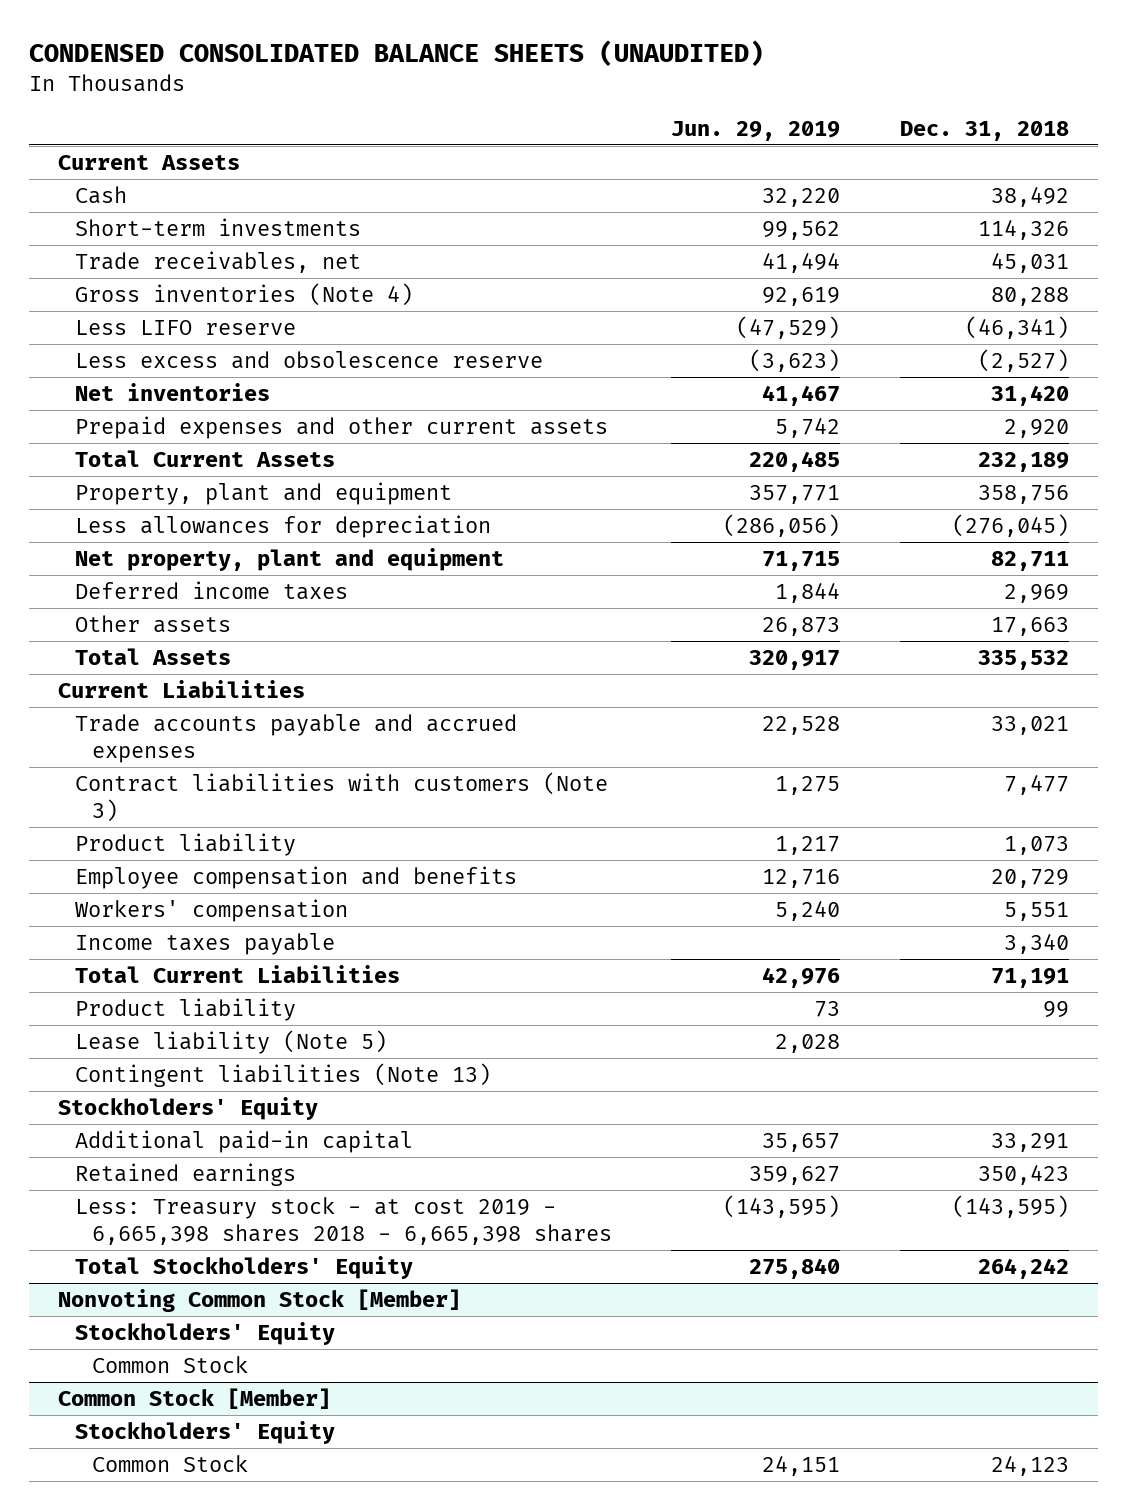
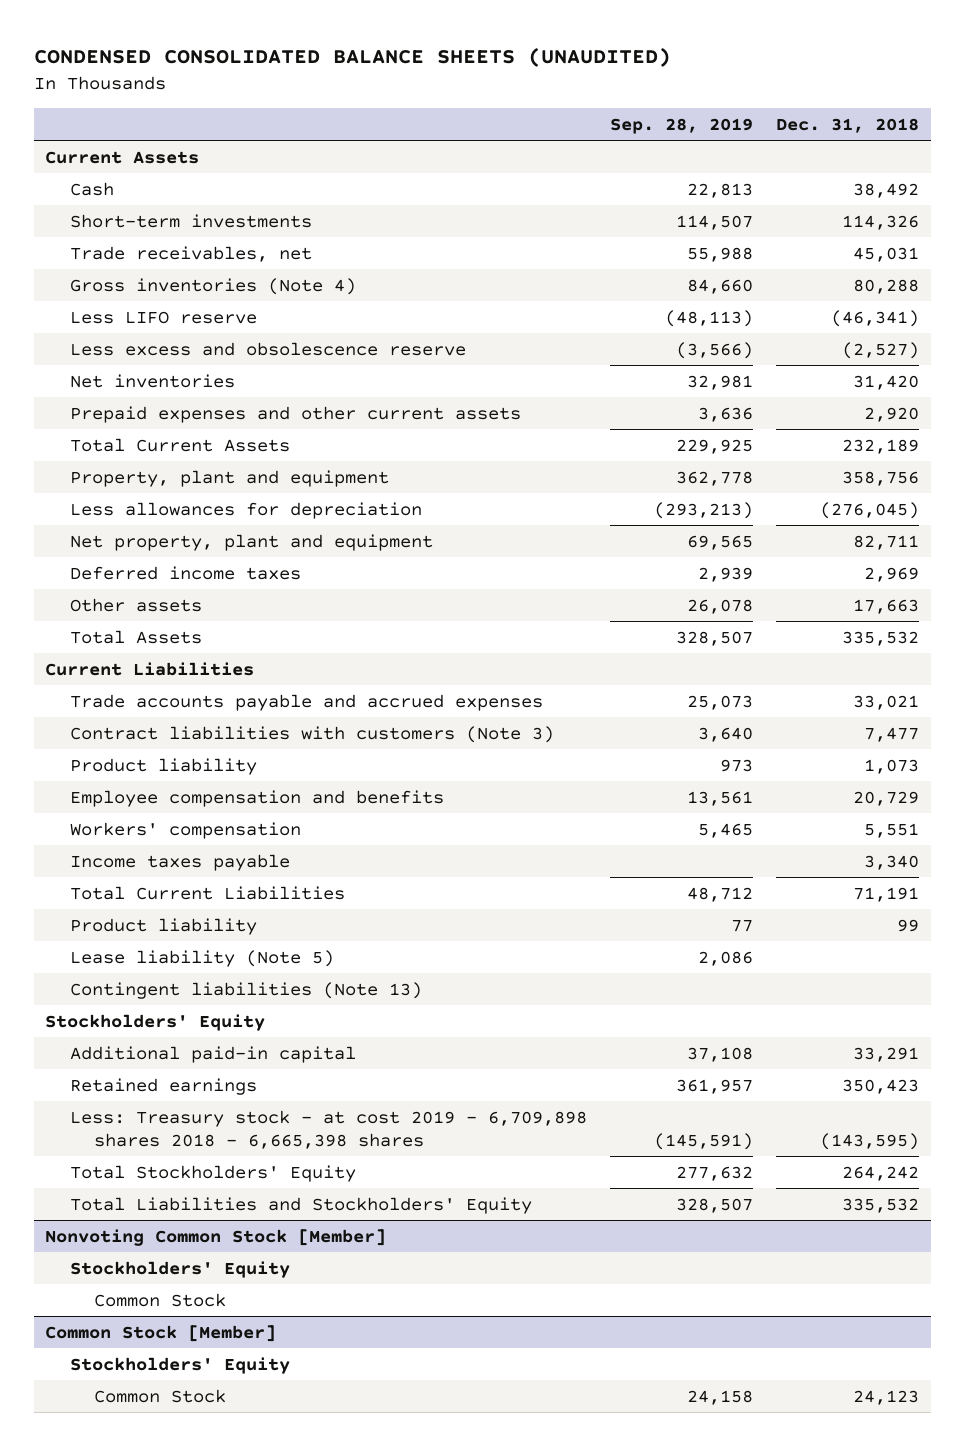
[671,120,841,141] Jun. 29, 2019 -> none
none -> [609,117,753,134] Sep. 28, 2019
[74,1196,612,1245] Less: Treasury stock - at cost 2019 - 6,665,398 shares 2018 - 6,665,398 shares -> [69,1109,587,1149] Less: Treasury stock - at cost 2019 - 6,709,898 shares 2018 - 6,665,398 shares
none -> [69,1196,532,1214] Total Liabilities and Stockholders' Equity

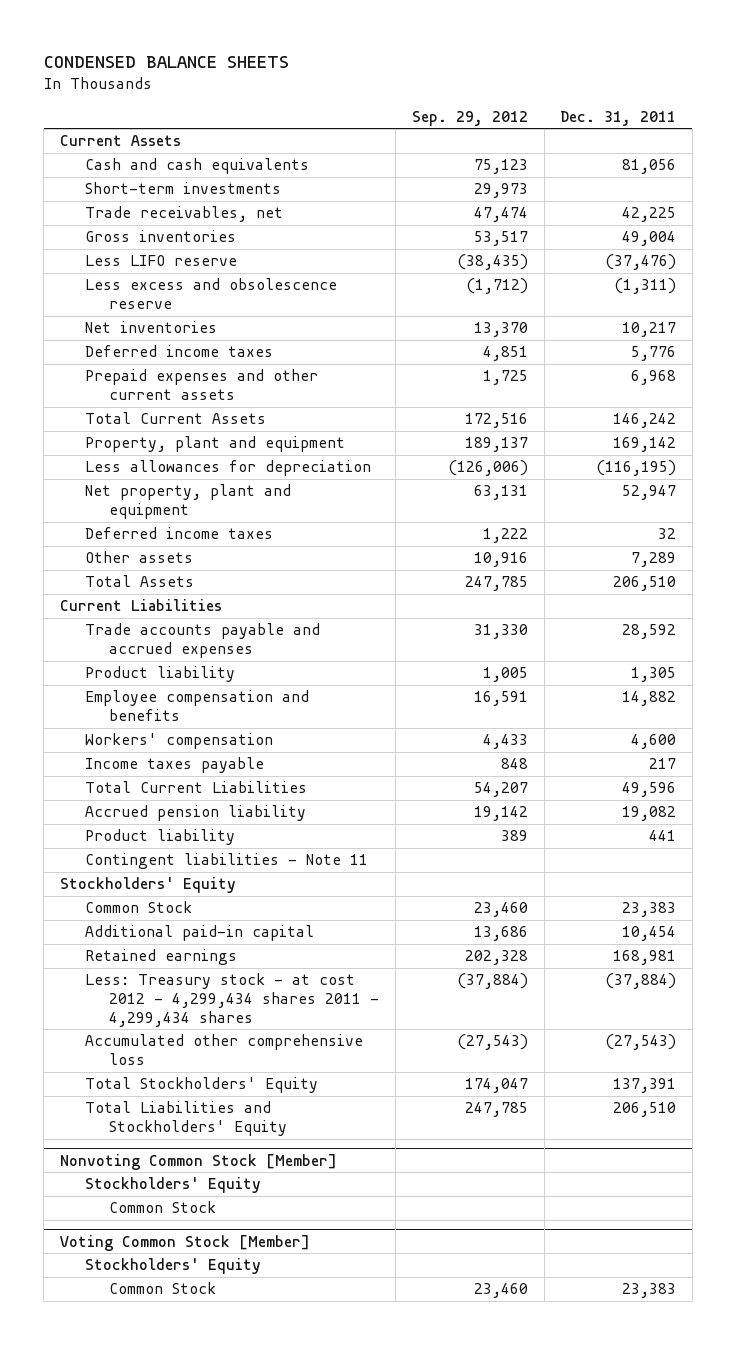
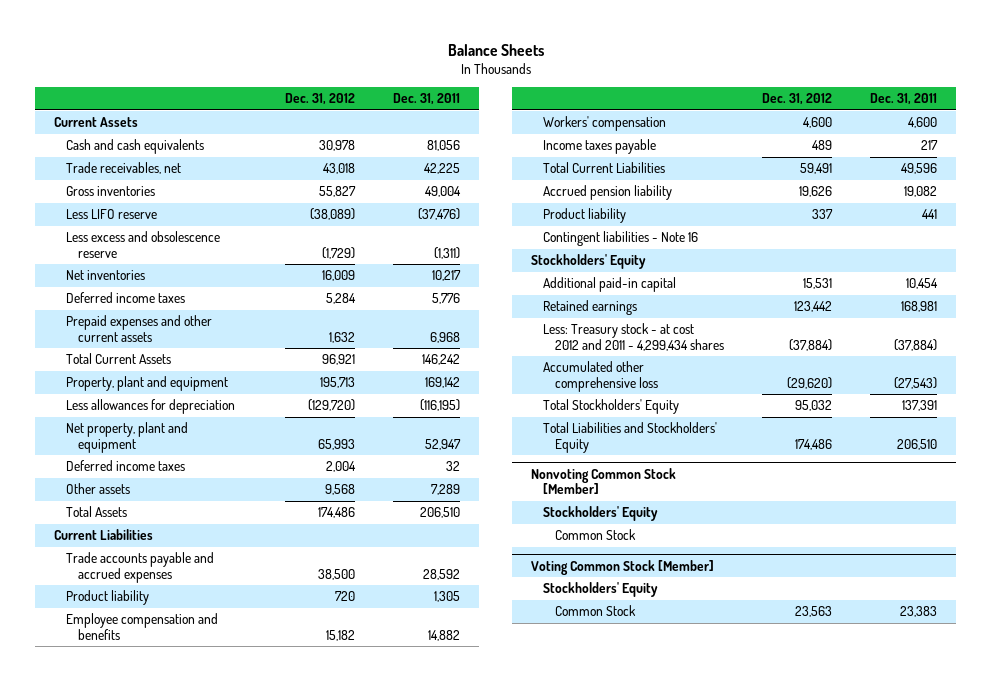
[43,55,289,68] CONDENSED BALANCE SHEETS -> [447,43,544,56] Balance Sheets
[411,110,528,126] Sep. 29, 2012 -> none
none -> [284,93,355,106] Dec. 31, 2012
[84,182,281,195] Short-term investments -> none
[84,853,368,870] Contingent liabilities - Note 11 -> [543,231,699,247] Contingent liabilities - Note 16
[84,901,192,914] Common Stock -> none
[84,973,380,1027] Less: Treasury stock - at cost 2012 - 4,299,434 shares 2011 - 4,299,434 shares -> [543,323,724,351] Less: Treasury stock - at cost 2012 and 2011 - 4,299,434 shares

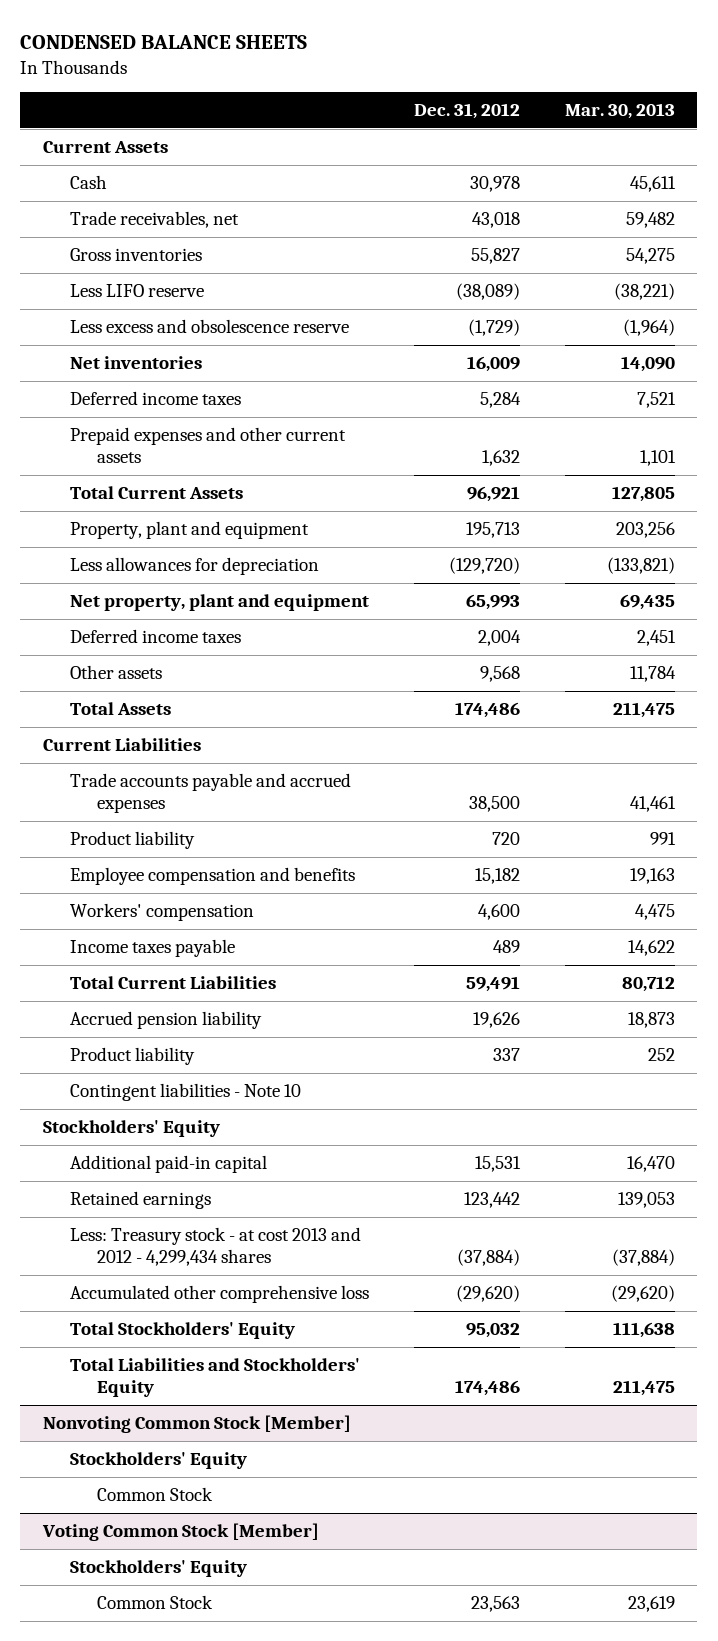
[447,43,544,56] Balance Sheets -> [20,34,308,49] CONDENSED BALANCE SHEETS
[392,93,460,106] Dec. 31, 2011 -> none
none -> [564,103,675,120] Mar. 30, 2013
[65,139,204,155] Cash and cash equivalents -> [69,175,107,190] Cash
[543,231,699,247] Contingent liabilities - Note 16 -> [69,1083,301,1102] Contingent liabilities - Note 10
[543,323,724,351] Less: Treasury stock - at cost 2012 and 2011 - 4,299,434 shares -> [69,1227,361,1267] Less: Treasury stock - at cost 2013 and 2012 - 4,299,434 shares

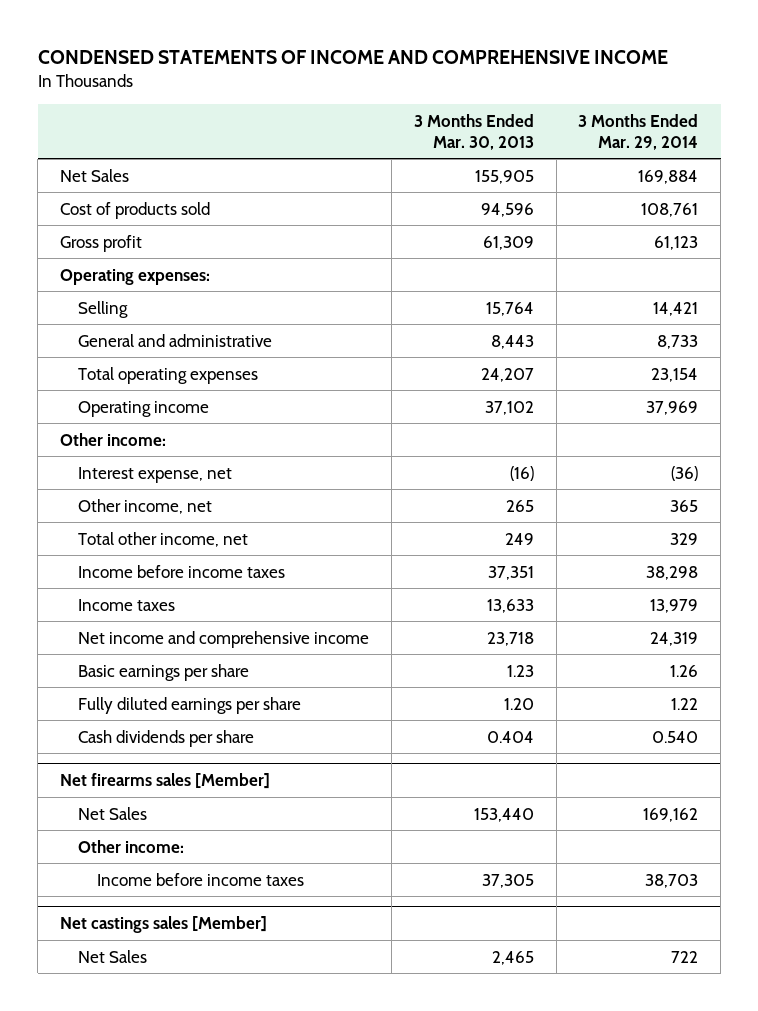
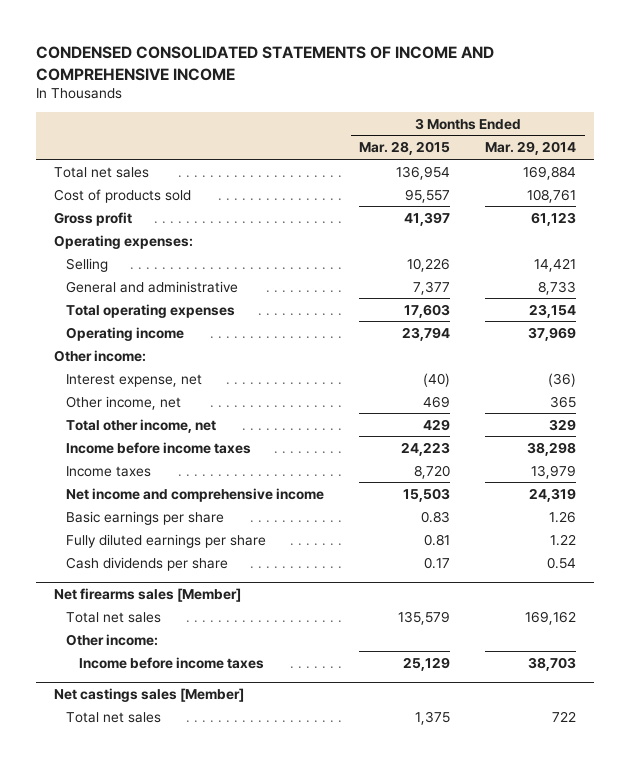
[37,50,668,65] CONDENSED STATEMENTS OF INCOME AND COMPREHENSIVE INCOME -> [36,45,495,81] CONDENSED CONSOLIDATED STATEMENTS OF INCOME AND COMPREHENSIVE INCOME
[413,113,534,150] 3 Months Ended Mar. 30, 2013 -> none
none -> [359,141,451,156] Mar. 28, 2015
[59,168,129,182] Net Sales -> [53,166,149,178] Total net sales
[652,730,699,743] 0.540 -> [547,556,577,569] 0.54
[78,806,148,820] Net Sales -> [66,611,162,623] Total net sales
[78,949,148,963] Net Sales -> [66,711,162,723] Total net sales

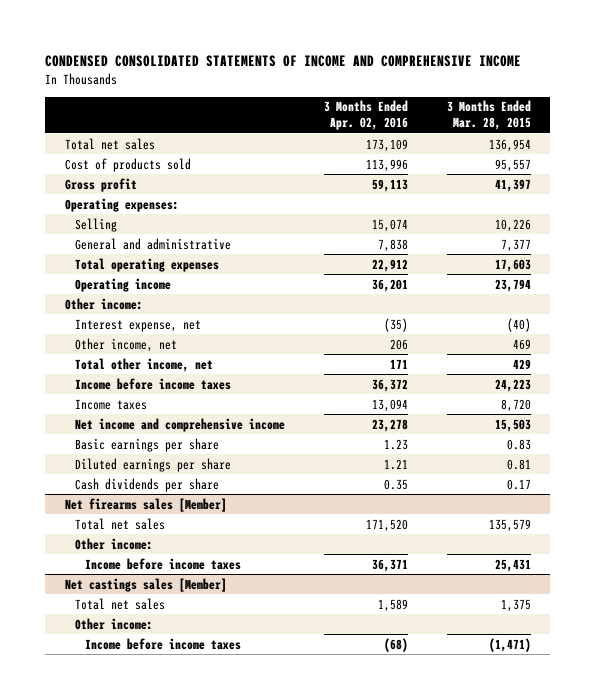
[485,141,577,156] Mar. 29, 2014 -> none
none -> [323,100,408,131] 3 Months Ended Apr. 02, 2016
[66,533,267,548] Fully diluted earnings per share -> [74,457,231,472] Diluted earnings per share
[403,656,451,671] 25,129 -> [494,558,531,572] 25,431
none -> [74,617,153,630] Other income:
none -> [84,637,241,650] Income before income taxes

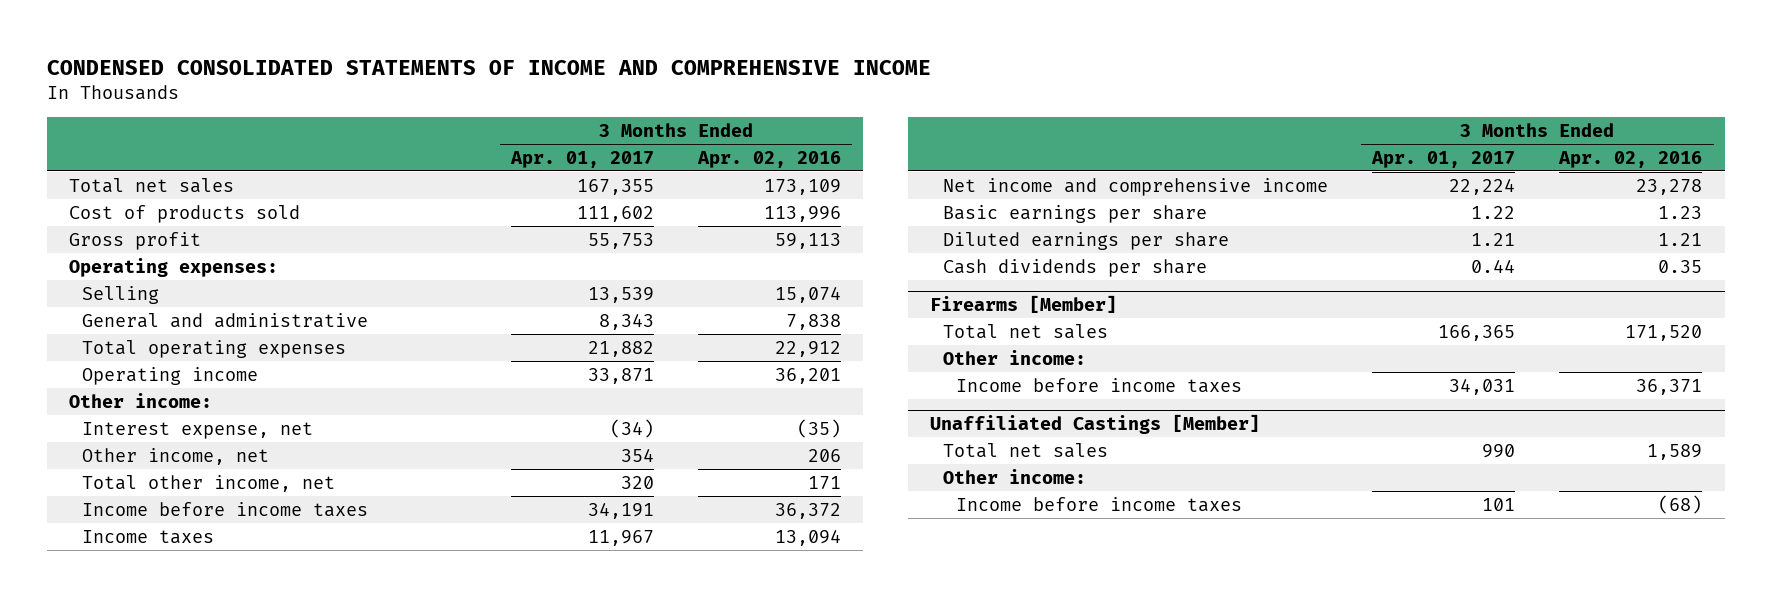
[446,100,531,131] 3 Months Ended Mar. 28, 2015 -> none
none -> [510,150,655,168] Apr. 01, 2017
[64,497,227,512] Net firearms sales [Member] -> [930,294,1118,313] Firearms [Member]
[64,577,227,592] Net castings sales [Member] -> [930,413,1261,434] Unaffiliated Castings [Member]

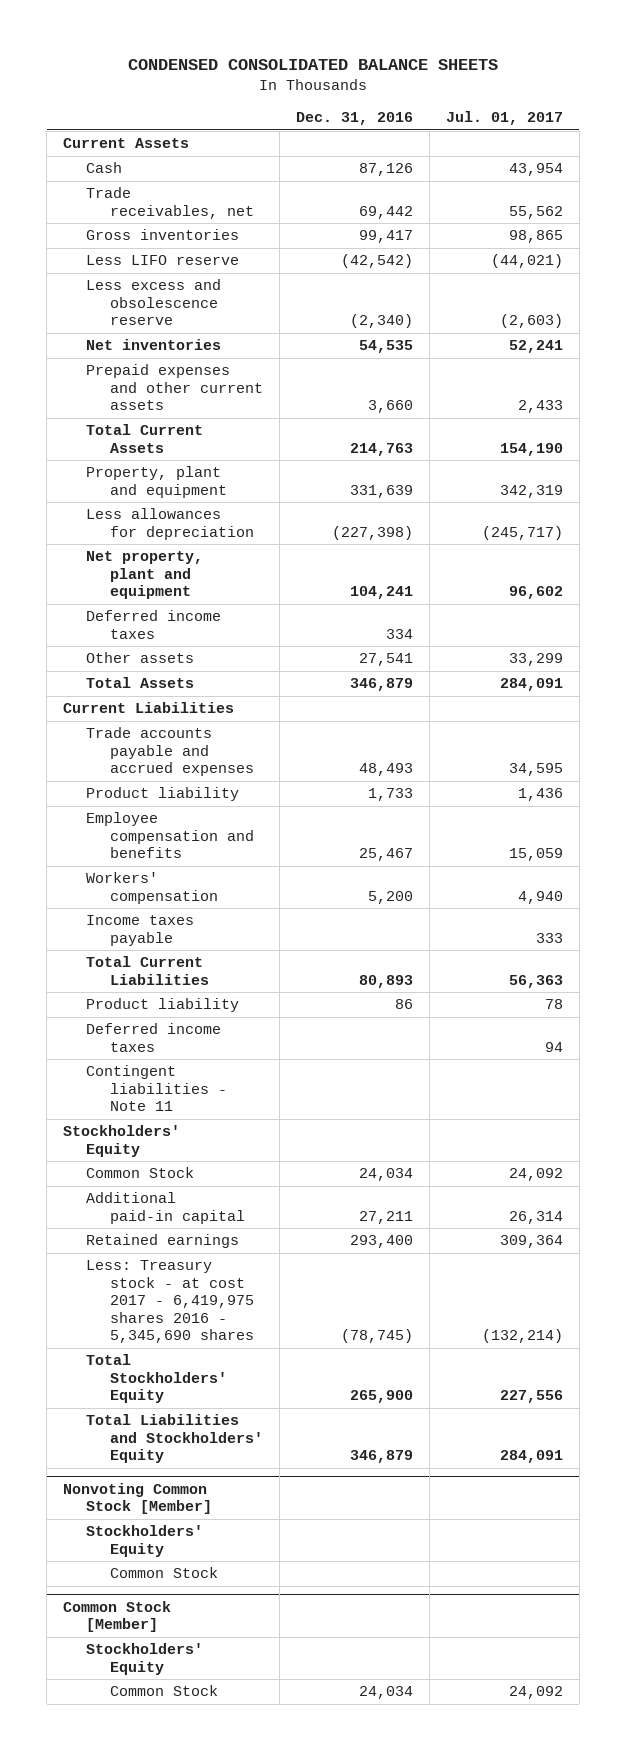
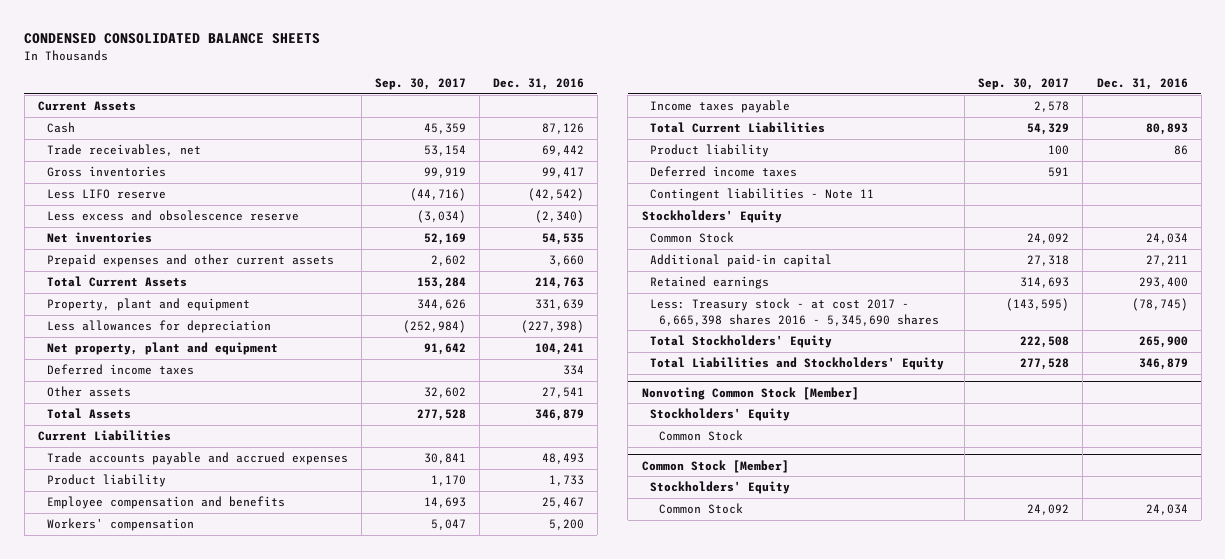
[445,111,563,126] Jul. 01, 2017 -> none
none -> [374,78,466,91] Sep. 30, 2017
[86,1260,254,1344] Less: Treasury stock - at cost 2017 - 6,419,975 shares 2016 - 5,345,690 shares -> [650,298,939,326] Less: Treasury stock - at cost 2017 - 6,665,398 shares 2016 - 5,345,690 shares

